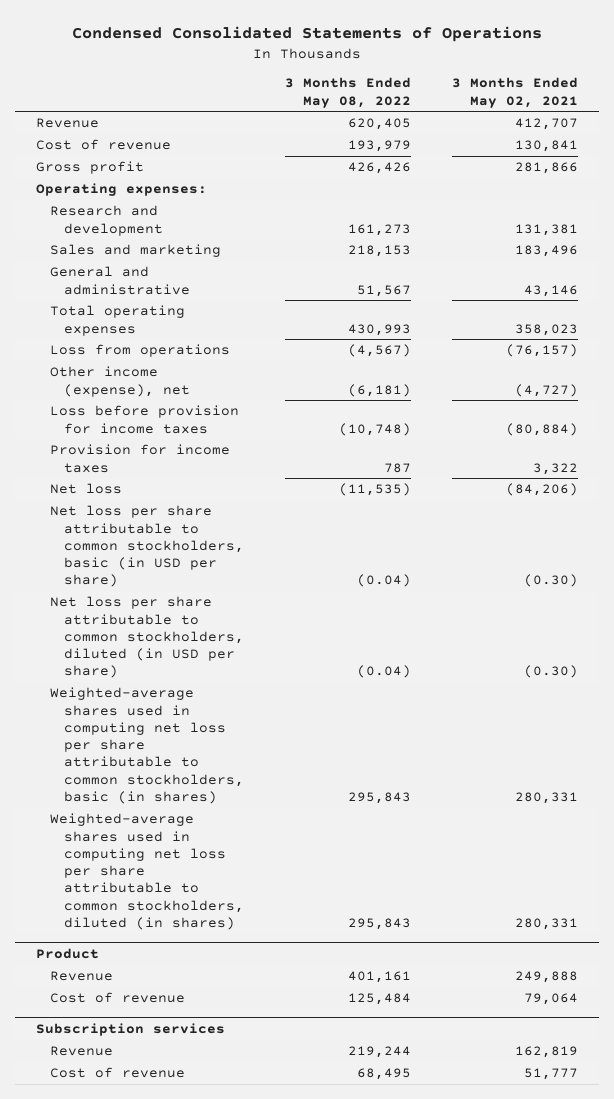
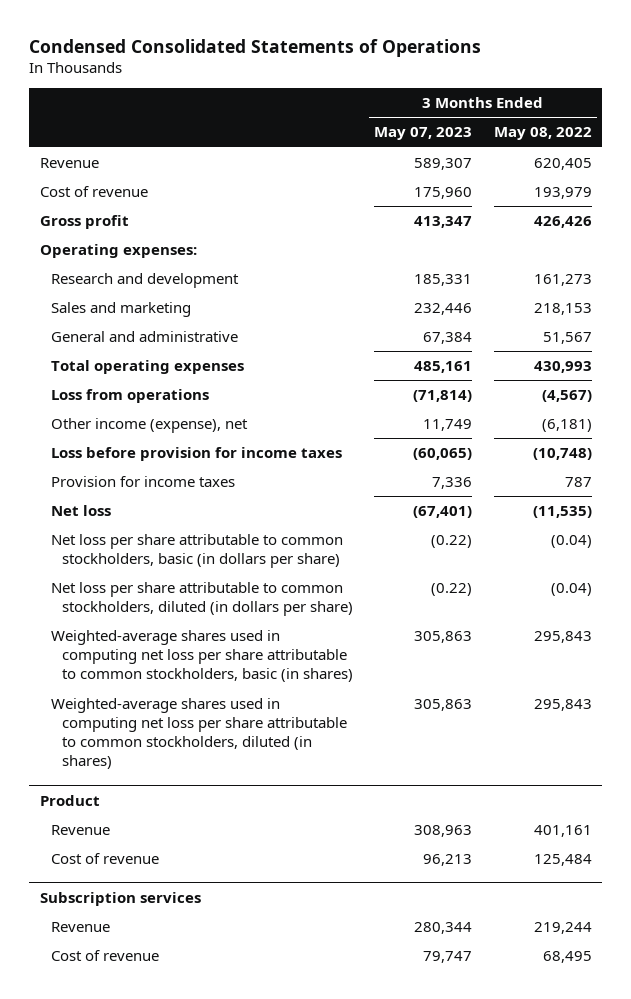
[452,77,579,108] 3 Months Ended May 02, 2021 -> none
none -> [374,127,473,141] May 07, 2023
[49,505,244,588] Net loss per share attributable to common stockholders, basic (in USD per share) -> [50,534,343,569] Net loss per share attributable to common stockholders, basic (in dollars per share)
[49,596,244,679] Net loss per share attributable to common stockholders, diluted (in USD per share) -> [50,582,353,617] Net loss per share attributable to common stockholders, diluted (in dollars per share)

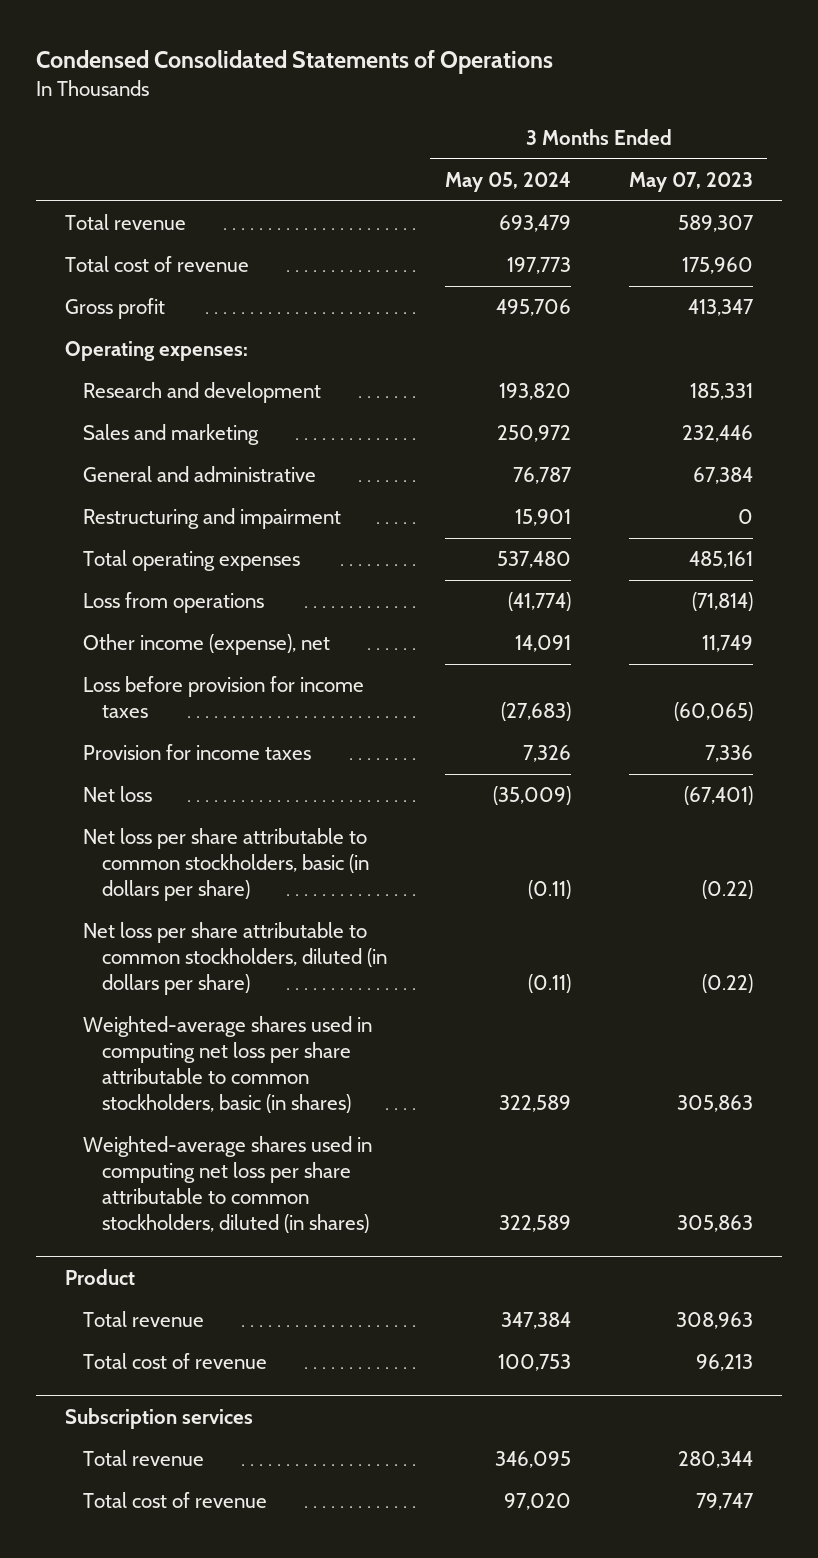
[493,127,592,141] May 08, 2022 -> none
none -> [444,171,571,192] May 05, 2024
[39,158,99,169] Revenue -> [65,214,187,231] Total revenue
[39,186,148,198] Cost of revenue -> [65,256,250,273] Total cost of revenue
none -> [83,508,342,530] Restructuring and impairment
[50,825,110,836] Revenue -> [83,1311,205,1328] Total revenue
[50,853,159,865] Cost of revenue -> [83,1353,268,1370] Total cost of revenue
[50,922,110,933] Revenue -> [83,1450,205,1467] Total revenue
[50,950,159,962] Cost of revenue -> [83,1492,268,1509] Total cost of revenue

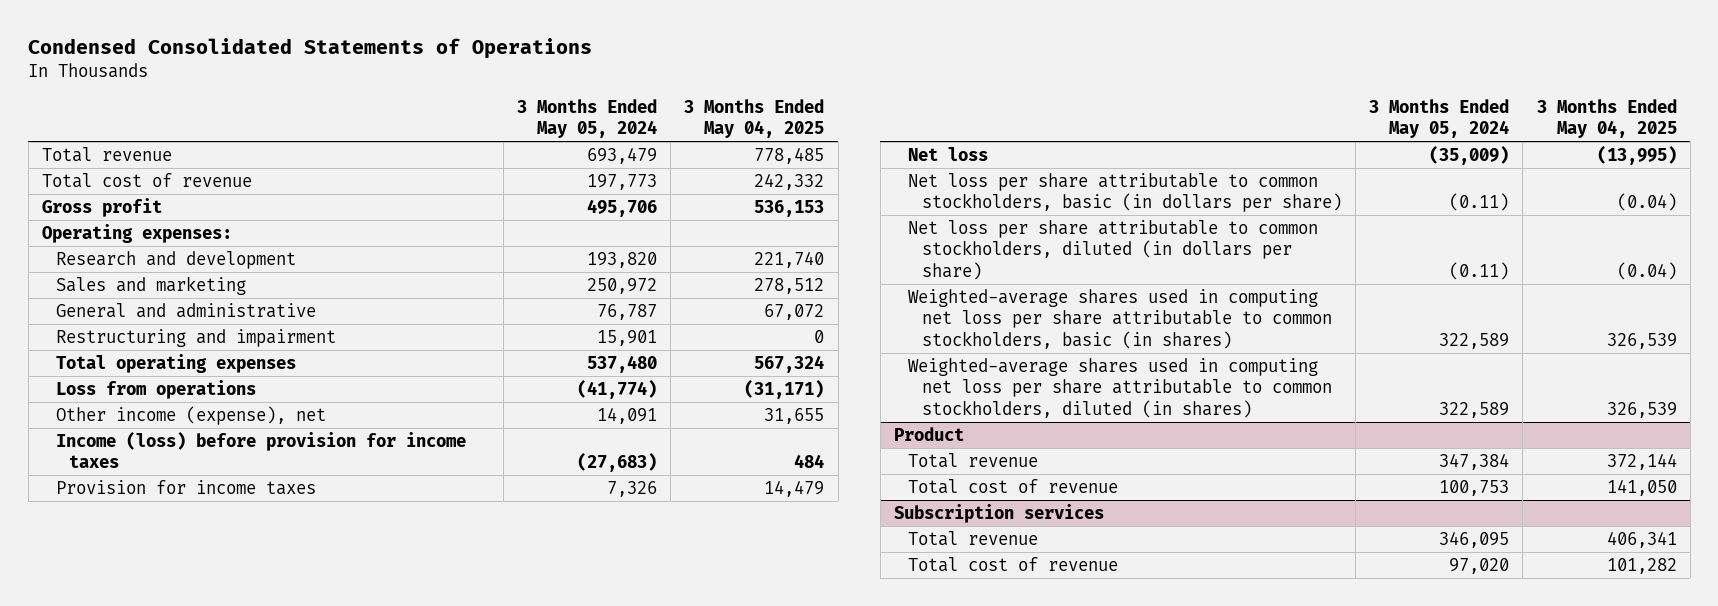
[628,171,753,192] May 07, 2023 -> none
none -> [684,98,825,139] 3 Months Ended May 04, 2025
[83,676,365,719] Loss before provision for income taxes -> [55,431,466,469] Income (loss) before provision for income taxes

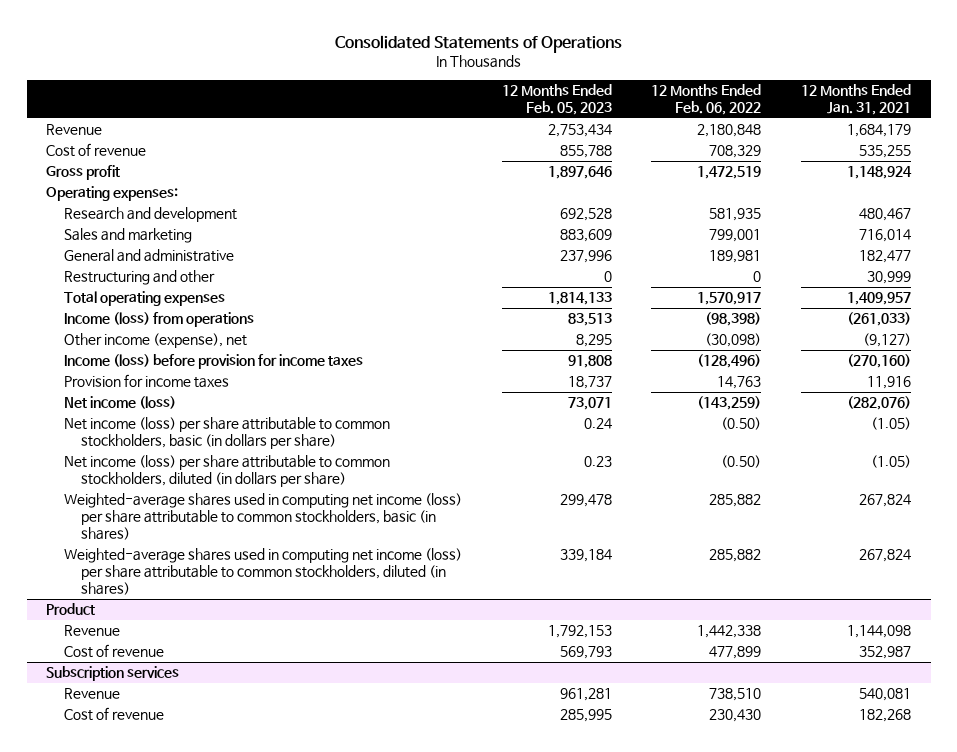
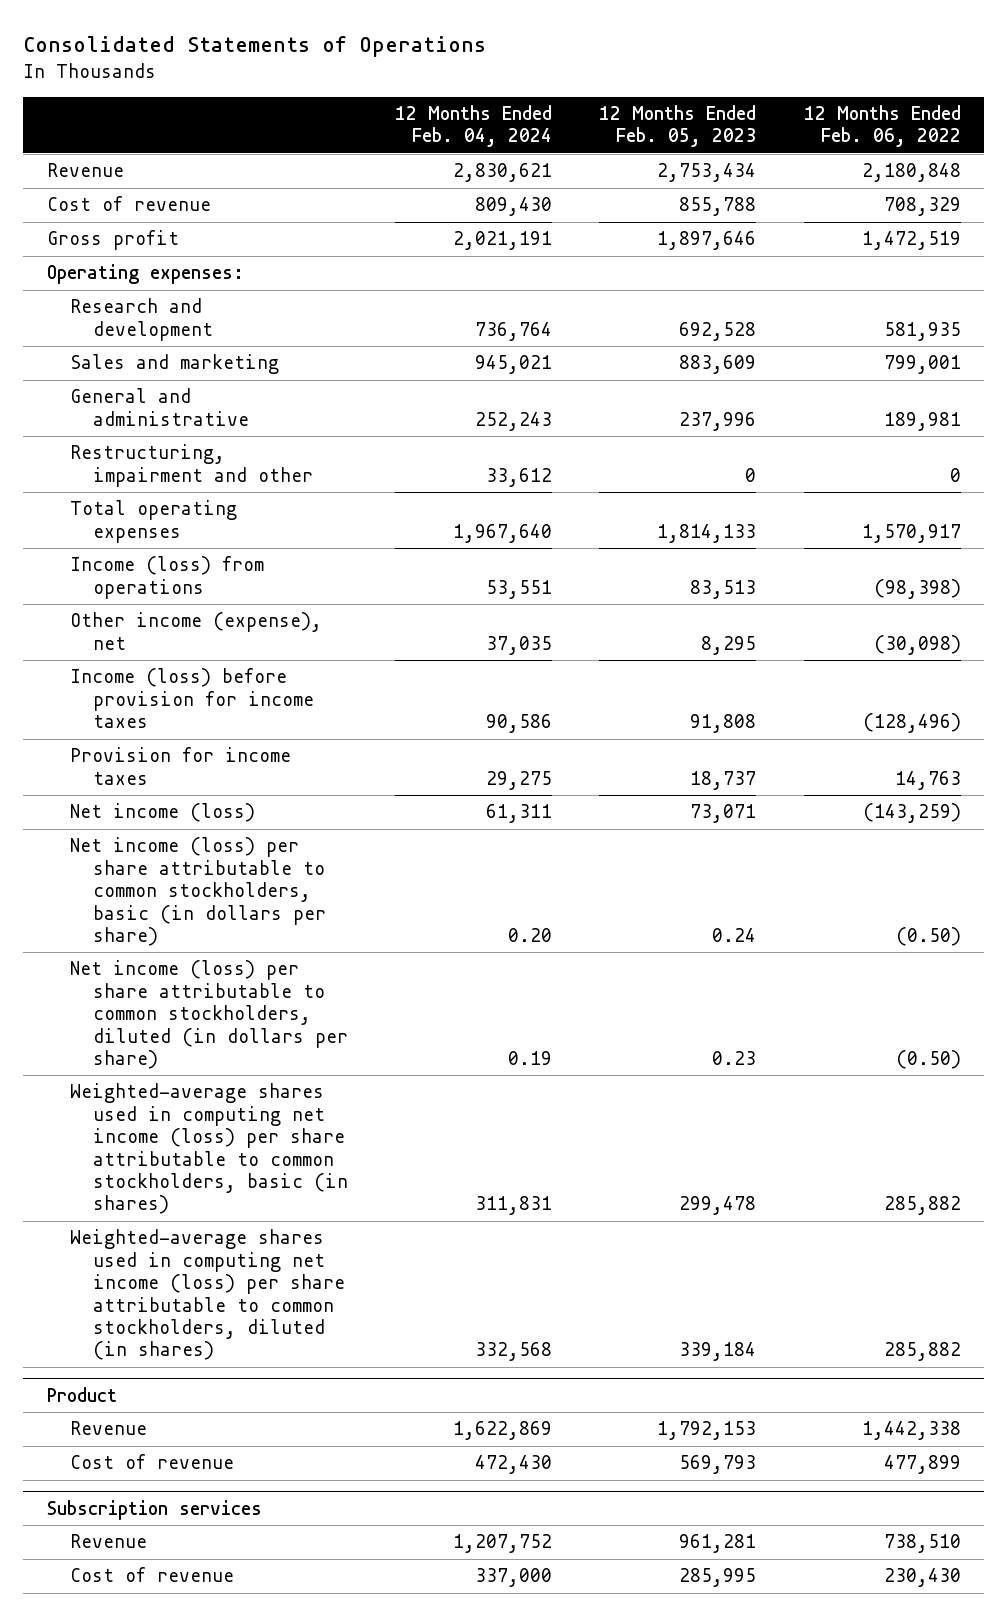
[800,84,911,116] 12 Months Ended Jan. 31, 2021 -> none
none -> [394,104,552,148] 12 Months Ended Feb. 04, 2024
[63,270,215,286] Restructuring and other -> [69,444,313,487] Restructuring, impairment and other

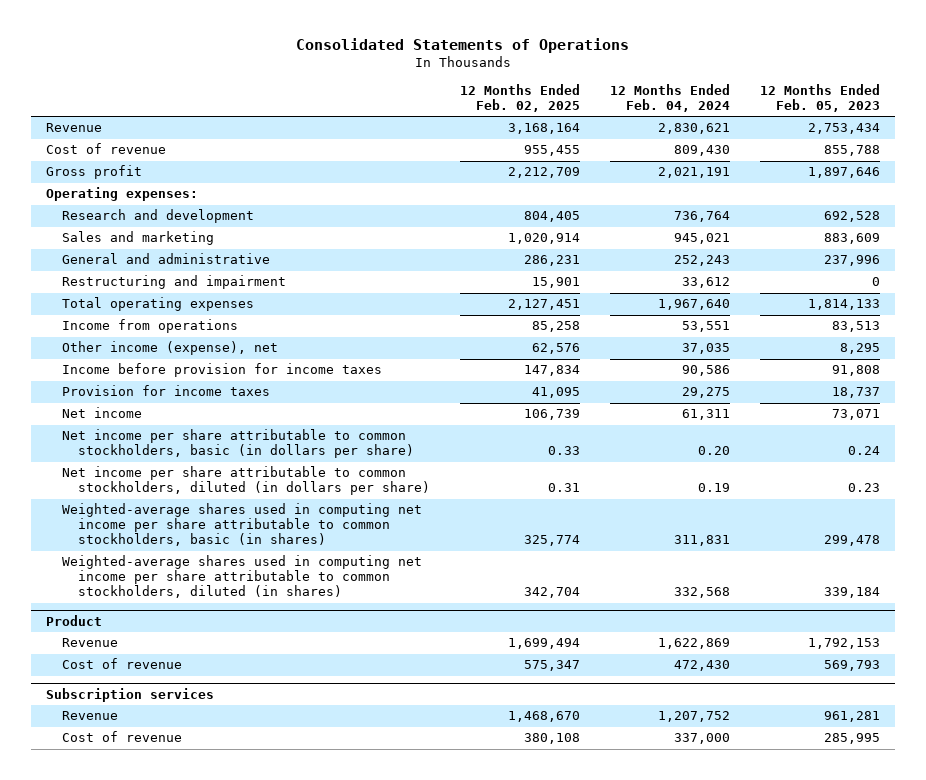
[803,104,961,148] 12 Months Ended Feb. 06, 2022 -> none
none -> [460,84,581,113] 12 Months Ended Feb. 02, 2025
[69,444,313,487] Restructuring, impairment and other -> [61,275,286,290] Restructuring and impairment
[69,556,264,599] Income (loss) from operations -> [61,319,238,334] Income from operations
[69,668,314,729] Income (loss) before provision for income taxes -> [61,363,382,378] Income before provision for income taxes
[69,803,255,823] Net income (loss) -> [61,407,142,419] Net income
[69,837,326,946] Net income (loss) per share attributable to common stockholders, basic (in dollars per share) -> [61,429,415,459] Net income per share attributable to common stockholders, basic (in dollars per share)
[69,960,348,1069] Net income (loss) per share attributable to common stockholders, diluted (in dollars per share) -> [61,466,431,496] Net income per share attributable to common stockholders, diluted (in dollars per share)
[69,1083,348,1215] Weighted-average shares used in computing net income (loss) per share attributable to common stockholders, basic (in shares) -> [61,503,422,547] Weighted-average shares used in computing net income per share attributable to common stockholders, basic (in shares)
[69,1229,345,1361] Weighted-average shares used in computing net income (loss) per share attributable to common stockholders, diluted (in shares) -> [61,555,422,599] Weighted-average shares used in computing net income per share attributable to common stockholders, diluted (in shares)

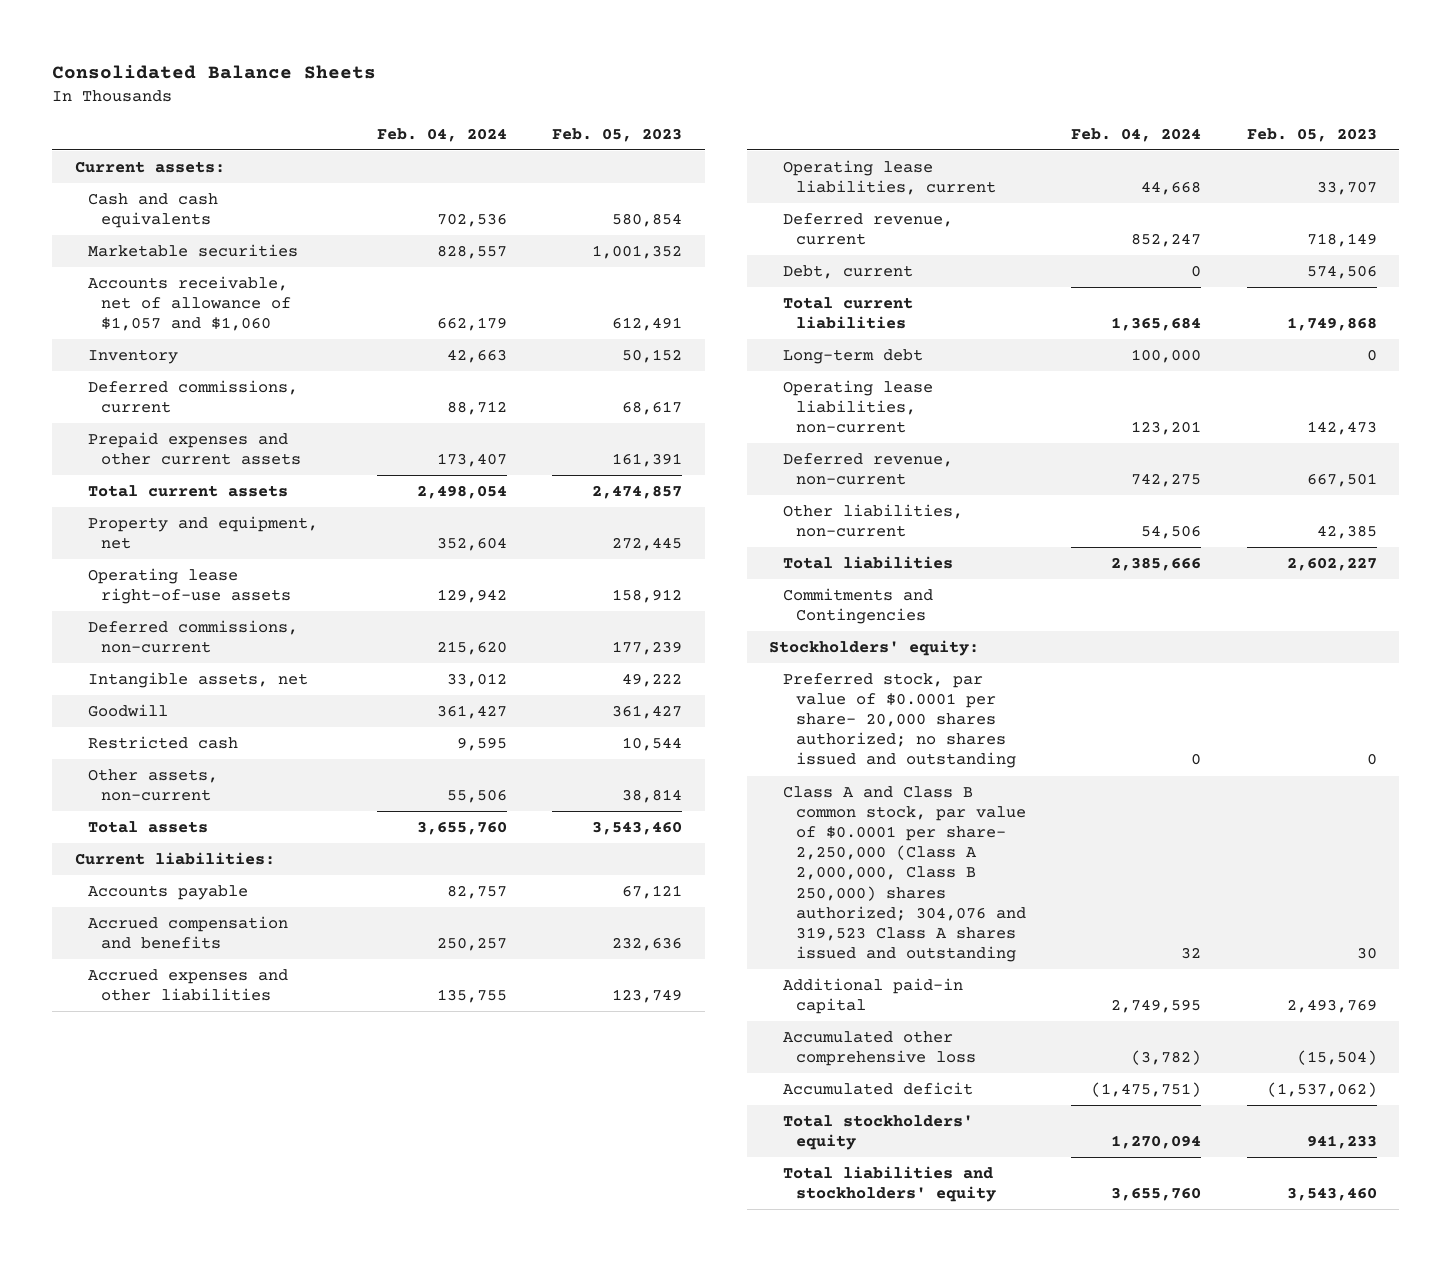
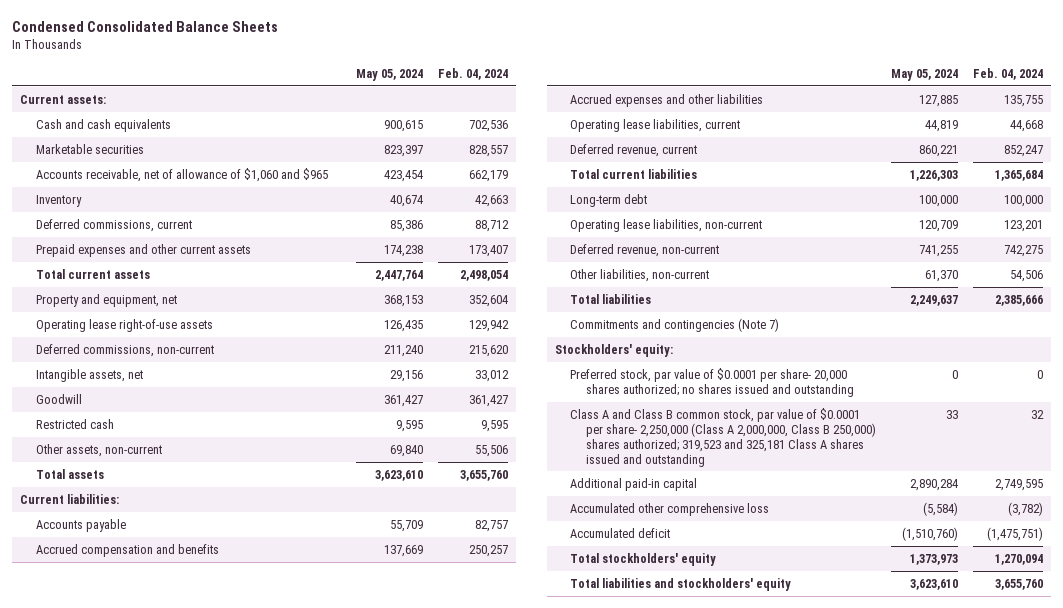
[52,65,377,80] Consolidated Balance Sheets -> [12,20,279,32] Condensed Consolidated Balance Sheets
[552,127,683,142] Feb. 05, 2023 -> none
none -> [356,69,424,82] May 05, 2024
[88,275,292,332] Accounts receivable, net of allowance of $1,057 and $1,060 -> [35,167,328,182] Accounts receivable, net of allowance of $1,060 and $965
[782,264,913,279] Debt, current -> none
[782,587,933,625] Commitments and Contingencies -> [570,317,780,332] Commitments and contingencies (Note 7)
[782,785,1026,963] Class A and Class B common stock, par value of $0.0001 per share- 2,250,000 (Class A 2,000,000, Class B 250,000) shares authorized; 304,076 and 319,523 Class A shares issued and outstanding -> [570,407,877,467] Class A and Class B common stock, par value of $0.0001 per share- 2,250,000 (Class A 2,000,000, Class B 250,000) shares authorized; 319,523 and 325,181 Class A shares issued and outstanding

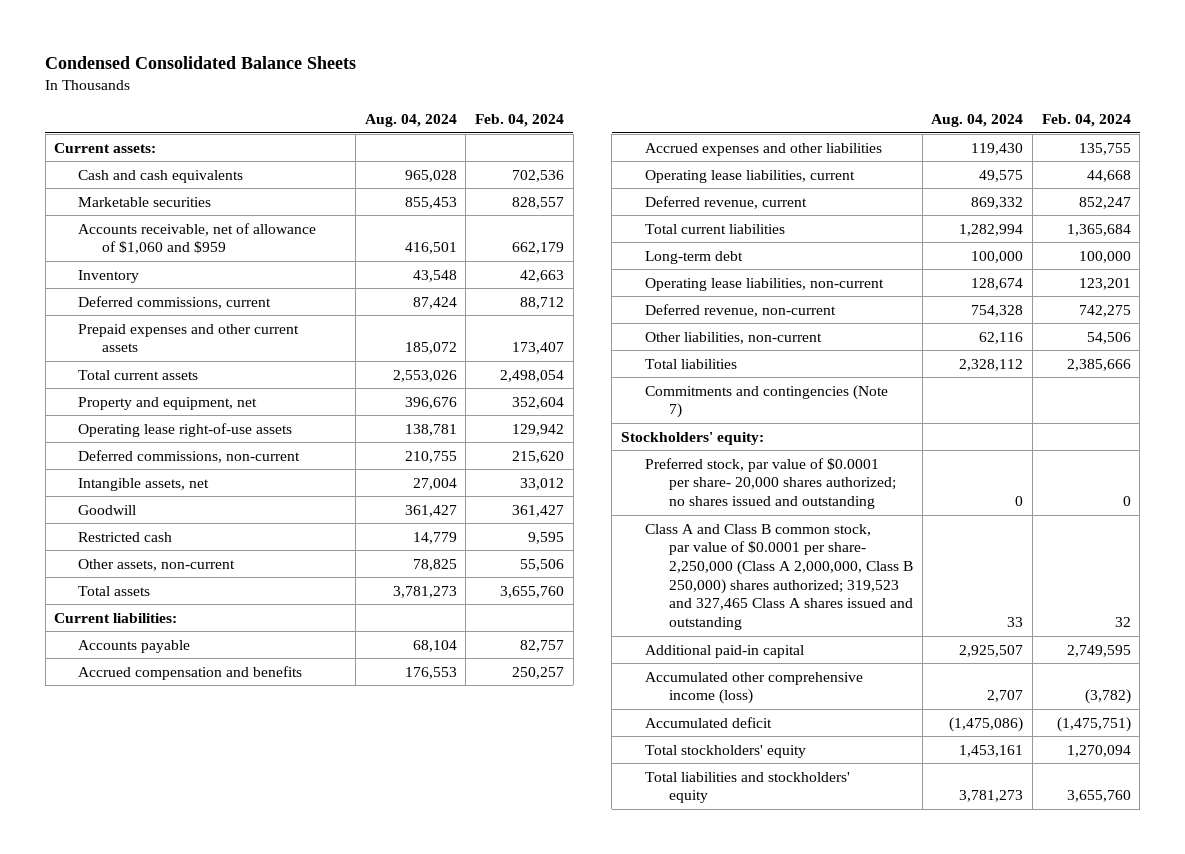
[356,69,424,82] May 05, 2024 -> none
none -> [364,114,457,128] Aug. 04, 2024
[35,167,328,182] Accounts receivable, net of allowance of $1,060 and $965 -> [78,222,317,255] Accounts receivable, net of allowance of $1,060 and $959
[570,407,877,467] Class A and Class B common stock, par value of $0.0001 per share- 2,250,000 (Class A 2,000,000, Class B 250,000) shares authorized; 319,523 and 325,181 Class A shares issued and outstanding -> [644,523,913,631] Class A and Class B common stock, par value of $0.0001 per share- 2,250,000 (Class A 2,000,000, Class B 250,000) shares authorized; 319,523 and 327,465 Class A shares issued and outstanding
[570,502,770,516] Accumulated other comprehensive loss -> [644,671,863,705] Accumulated other comprehensive income (loss)

